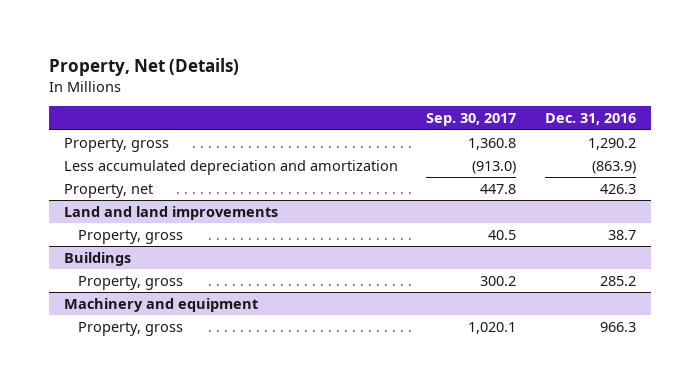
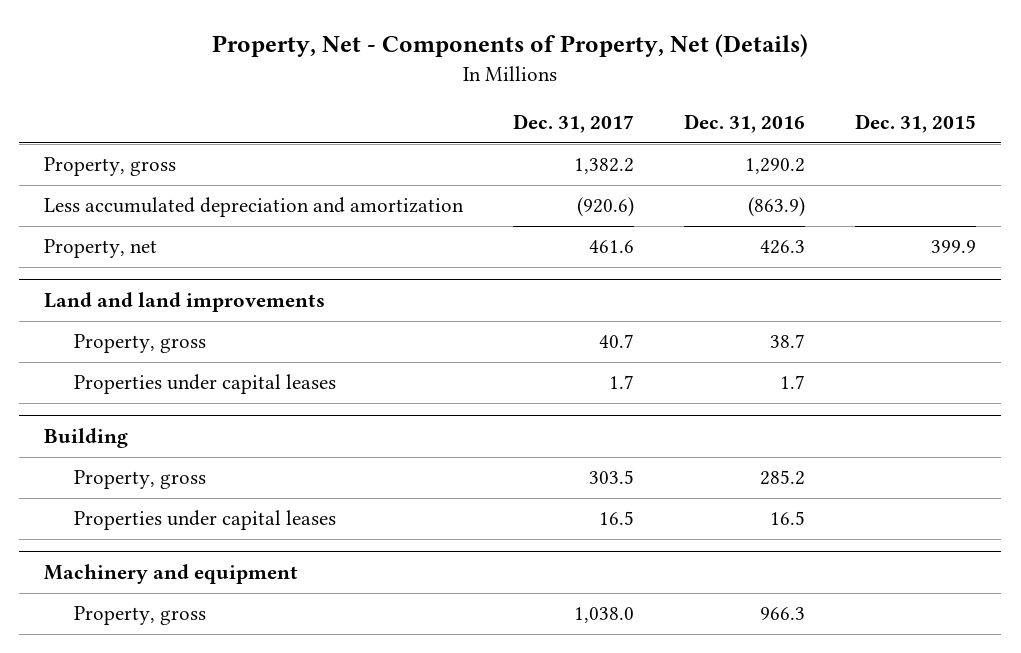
[49,58,240,77] Property, Net (Details) -> [212,34,809,58] Property, Net - Components of Property, Net (Details)
[426,113,517,127] Sep. 30, 2017 -> none
none -> [513,114,635,134] Dec. 31, 2017
none -> [855,114,977,134] Dec. 31, 2015
none -> [74,374,337,395] Properties under capital leases
[63,251,131,266] Buildings -> [44,428,129,449] Building
none -> [74,510,337,531] Properties under capital leases

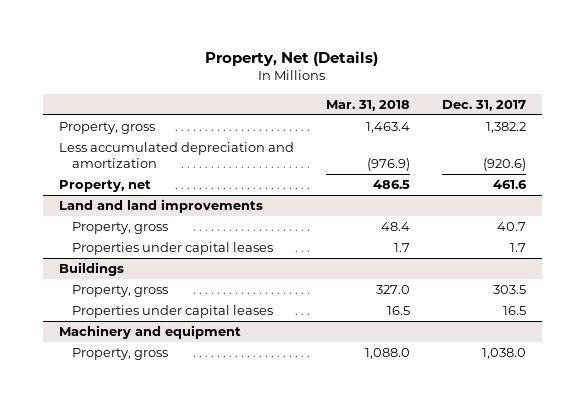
[212,34,809,58] Property, Net - Components of Property, Net (Details) -> [205,50,379,66] Property, Net (Details)
[684,114,806,134] Dec. 31, 2016 -> none
[855,114,977,134] Dec. 31, 2015 -> none
none -> [325,99,410,111] Mar. 31, 2018
[44,428,129,449] Building -> [58,262,124,277] Buildings

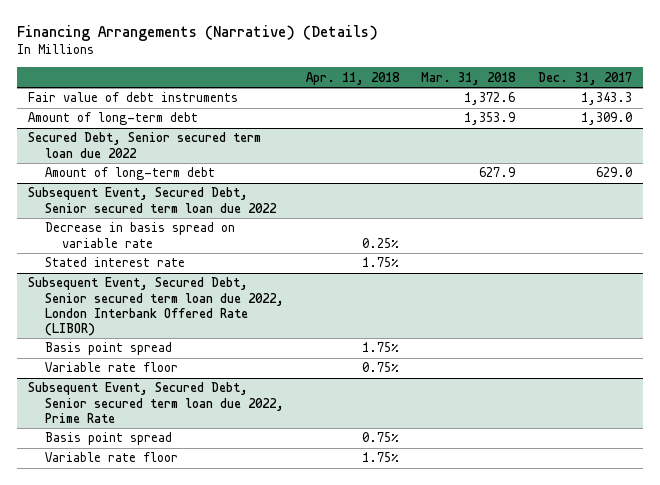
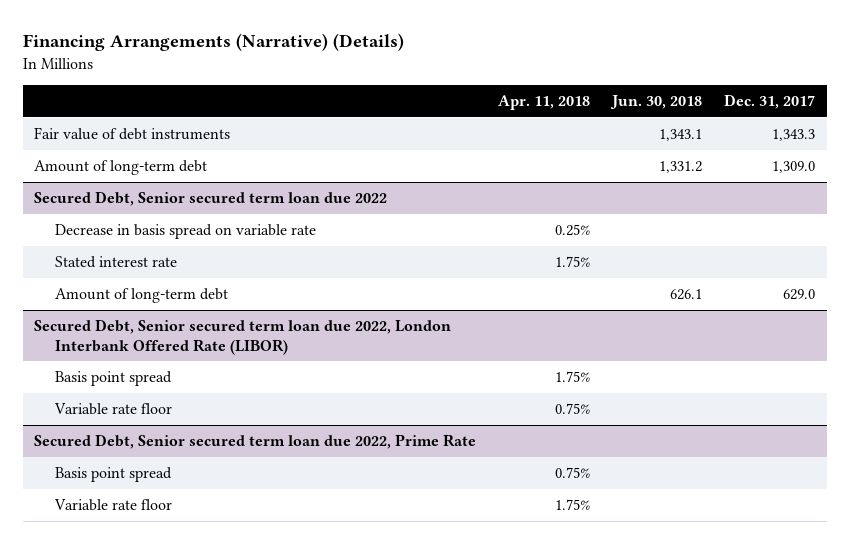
[421,71,517,85] Mar. 31, 2018 -> none
none -> [610,95,703,110] Jun. 30, 2018
[27,187,277,213] Subsequent Event, Secured Debt, Senior secured term loan due 2022 -> none
[44,167,215,181] Amount of long-term debt -> [54,288,228,304] Amount of long-term debt
[27,277,284,337] Subsequent Event, Secured Debt, Senior secured term loan due 2022, London Interbank Offered Rate (LIBOR) -> [33,319,451,355] Secured Debt, Senior secured term loan due 2022, London Interbank Offered Rate (LIBOR)
[27,382,284,423] Subsequent Event, Secured Debt, Senior secured term loan due 2022, Prime Rate -> [33,434,476,450] Secured Debt, Senior secured term loan due 2022, Prime Rate

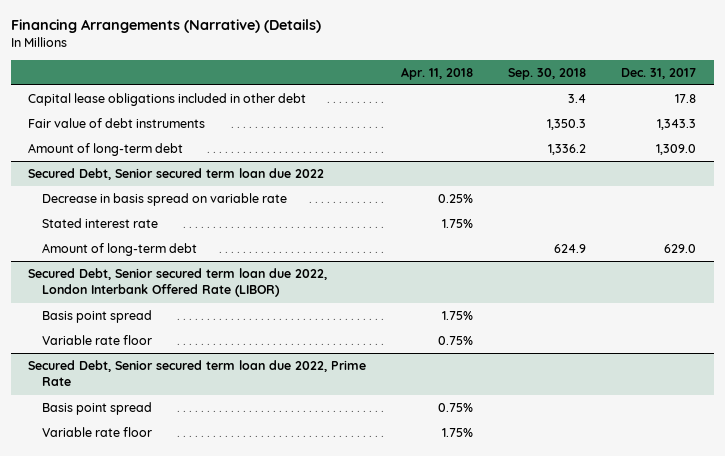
[610,95,703,110] Jun. 30, 2018 -> none
none -> [508,67,587,80] Sep. 30, 2018
none -> [28,93,307,107] Capital lease obligations included in other debt

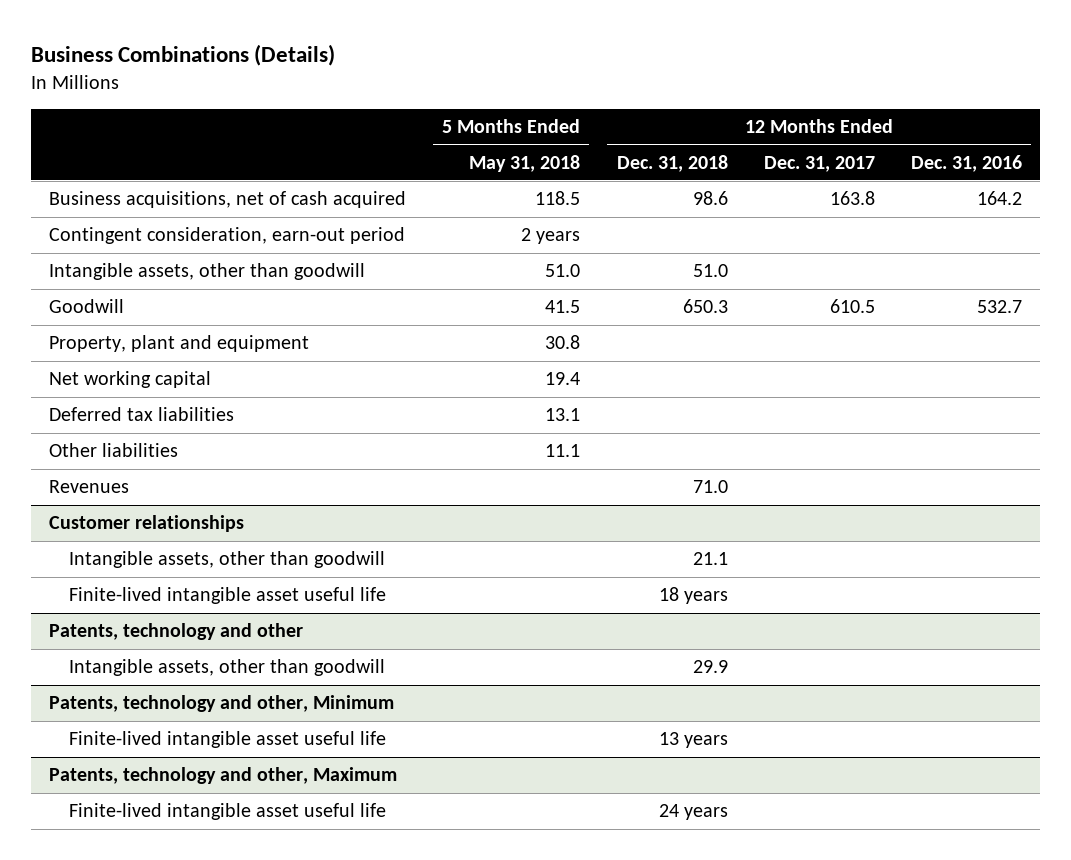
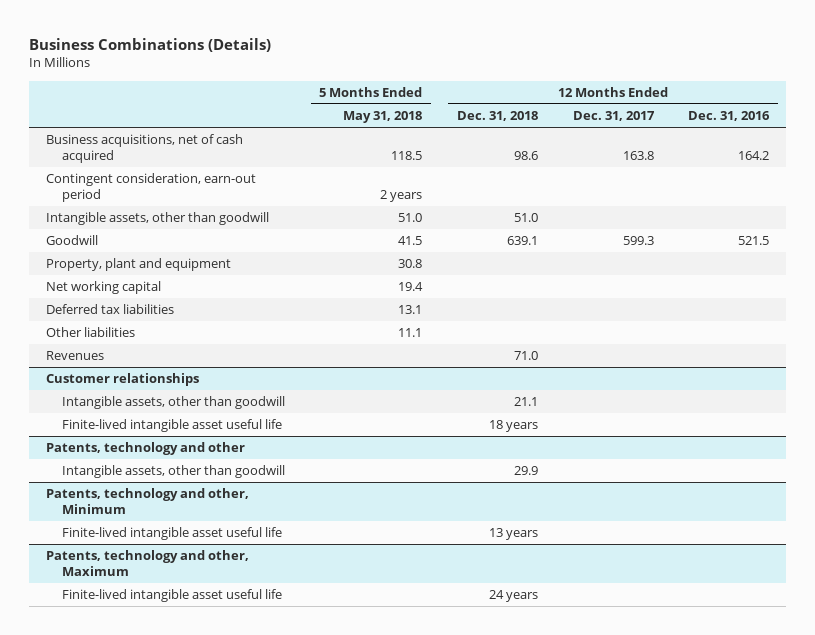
[682,299,728,314] 650.3 -> [506,236,538,246] 639.1
[829,299,875,314] 610.5 -> [622,236,654,246] 599.3
[976,300,1022,314] 532.7 -> [738,236,770,246] 521.5

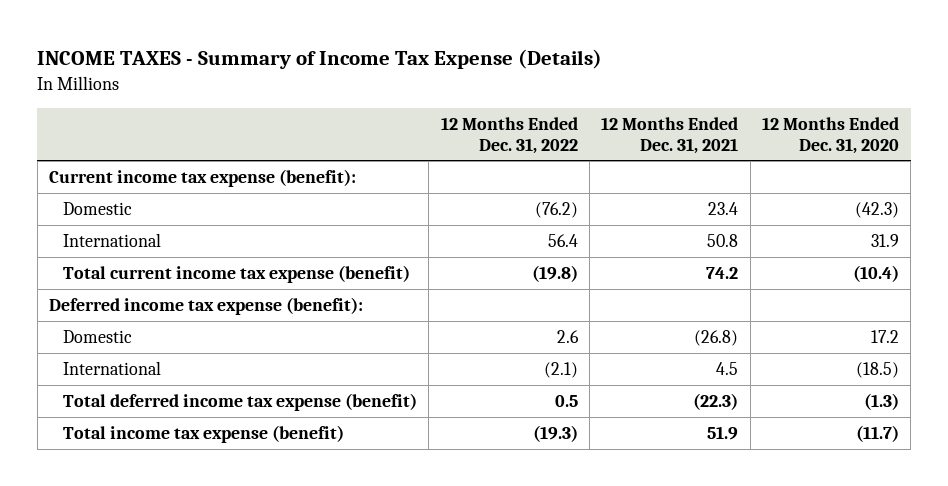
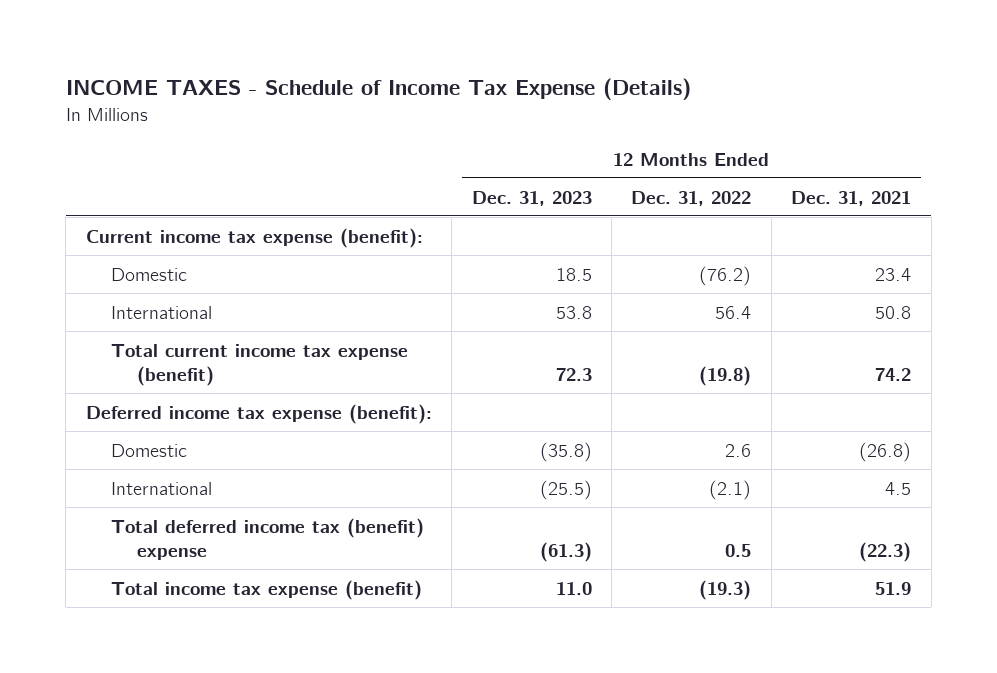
[37,49,603,70] INCOME TAXES - Summary of Income Tax Expense (Details) -> [65,78,691,101] INCOME TAXES - Schedule of Income Tax Expense (Details)
[762,116,900,154] 12 Months Ended Dec. 31, 2020 -> none
none -> [471,190,592,206] Dec. 31, 2023
[62,392,417,411] Total deferred income tax expense (benefit) -> [111,517,425,560] Total deferred income tax (benefit) expense

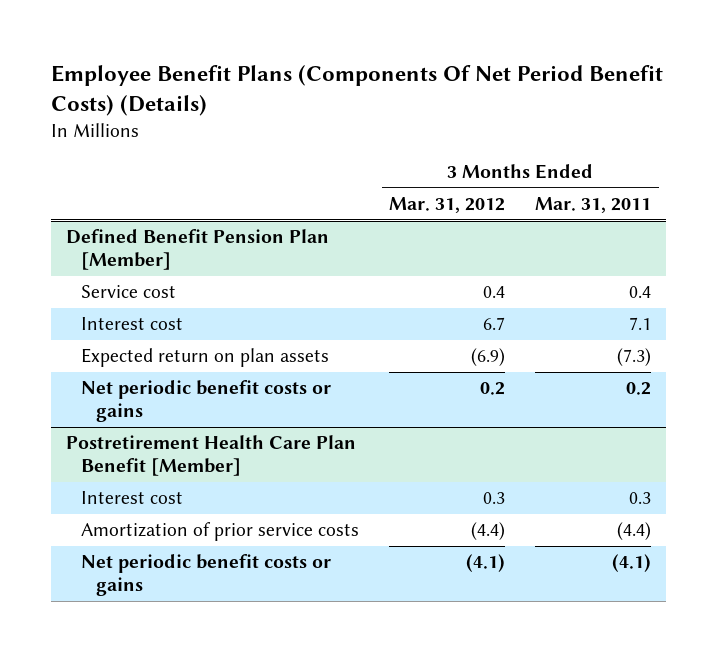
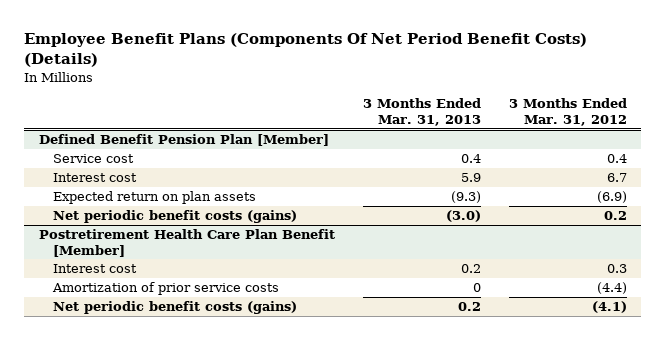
[535,197,652,214] Mar. 31, 2011 -> none
none -> [362,98,481,126] 3 Months Ended Mar. 31, 2013
[80,380,331,422] Net periodic benefit costs or gains -> [53,210,298,224] Net periodic benefit costs (gains)
[80,554,331,596] Net periodic benefit costs or gains -> [53,301,298,315] Net periodic benefit costs (gains)

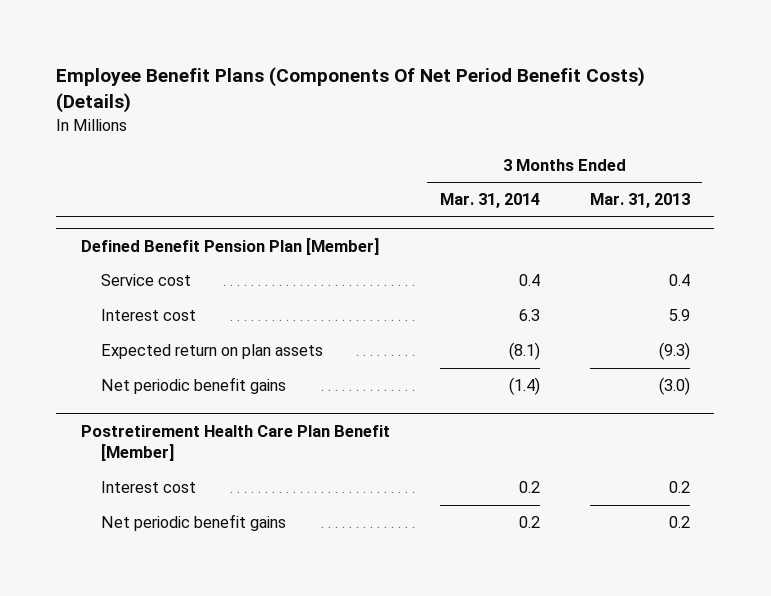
[509,98,628,126] 3 Months Ended Mar. 31, 2012 -> none
none -> [439,193,540,209] Mar. 31, 2014
[53,210,298,224] Net periodic benefit costs (gains) -> [101,377,287,395] Net periodic benefit gains
[52,282,280,296] Amortization of prior service costs -> none
[53,301,298,315] Net periodic benefit costs (gains) -> [101,514,287,532] Net periodic benefit gains

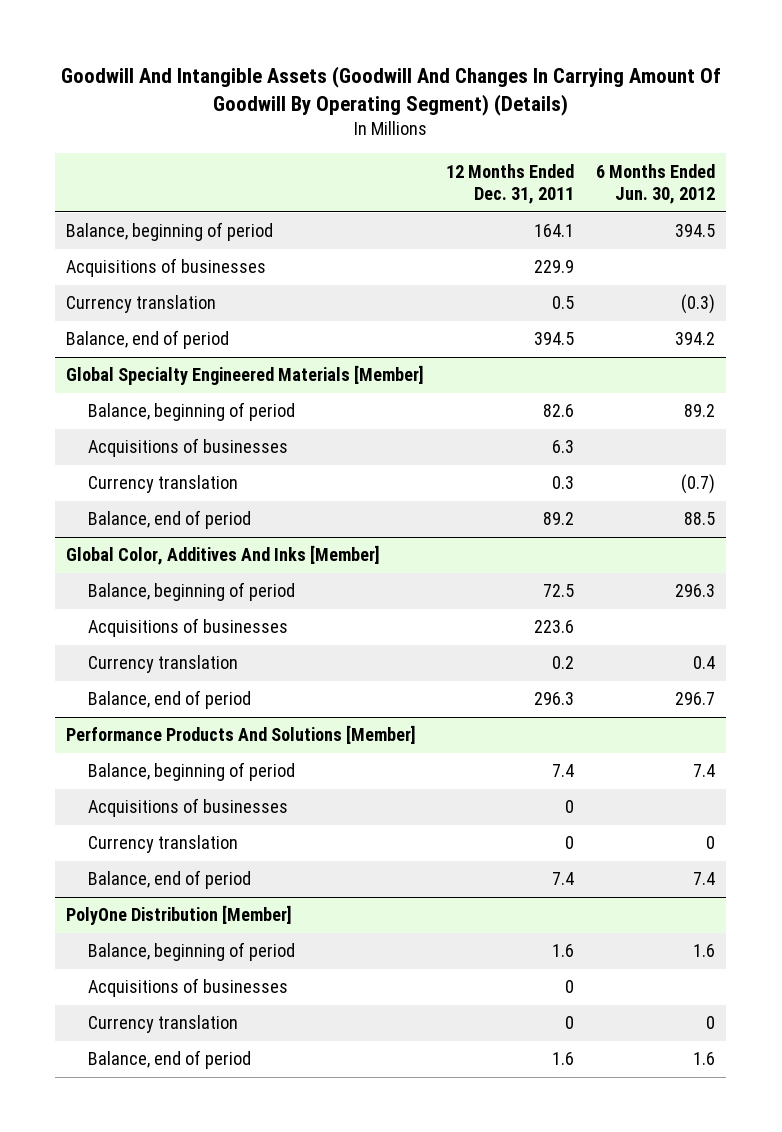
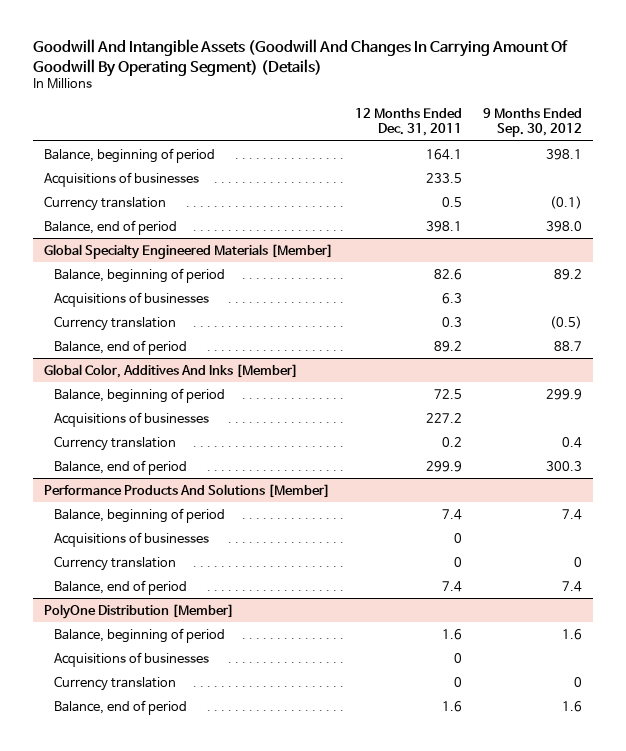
[596,163,716,205] 6 Months Ended Jun. 30, 2012 -> none
none -> [483,107,583,137] 9 Months Ended Sep. 30, 2012
[534,260,575,274] 229.9 -> [425,172,462,183] 233.5
[534,332,575,346] 394.5 -> [425,220,462,232] 398.1
[534,620,575,634] 223.6 -> [425,412,462,423] 227.2
[534,692,575,706] 296.3 -> [425,460,462,472] 299.9

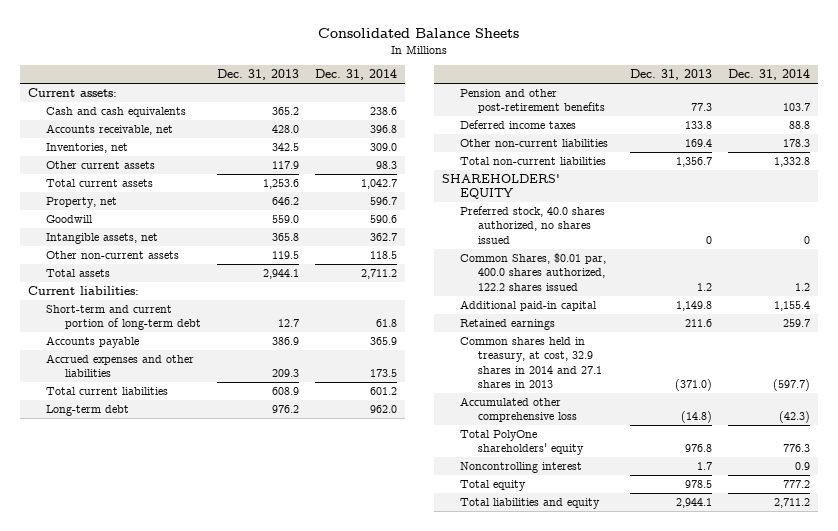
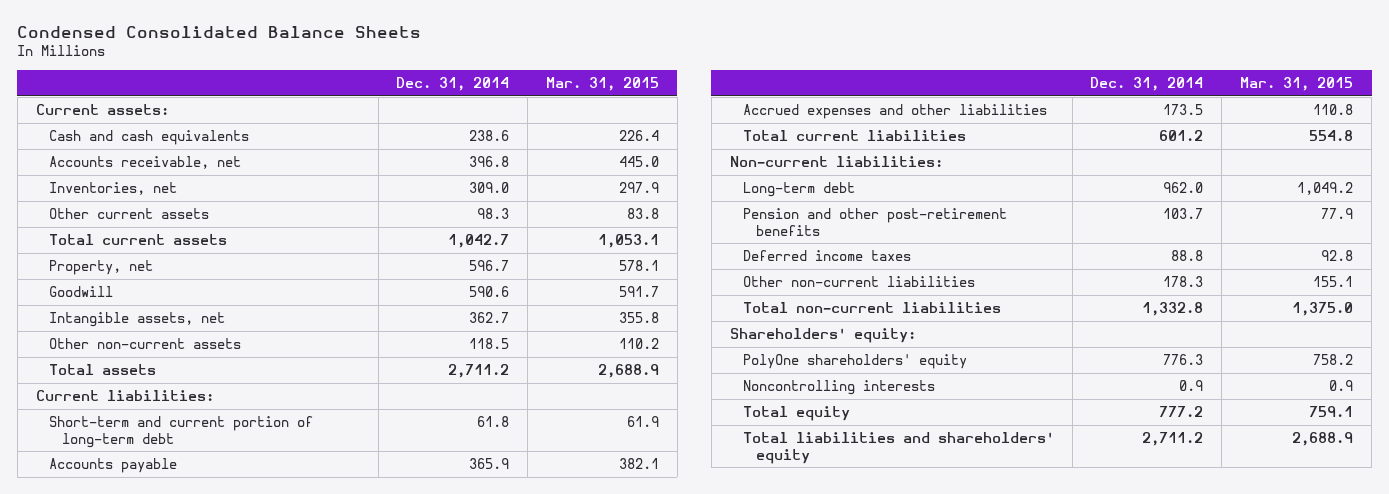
[318,28,520,39] Consolidated Balance Sheets -> [17,26,422,39] Condensed Consolidated Balance Sheets
[216,69,299,81] Dec. 31, 2013 -> none
none -> [546,77,660,92] Mar. 31, 2015
none -> [729,156,943,168] Non-current liabilities:
[459,206,605,244] Preferred stock, 40.0 shares authorized, no shares issued -> none
[459,253,606,291] Common Shares, $0.01 par, 400.0 shares authorized, 122.2 shares issued -> none
[459,300,597,312] Additional paid-in capital -> none
[459,319,555,331] Retained earnings -> none
[459,337,603,389] Common shares held in treasury, at cost, 32.9 shares in 2014 and 27.1 shares in 2013 -> none
[459,397,578,423] Accumulated other comprehensive loss -> none
[441,174,560,200] SHAREHOLDERS' EQUITY -> [729,328,916,344] Shareholders' equity:
[459,430,585,456] Total PolyOne shareholders' equity -> [742,354,967,370] PolyOne shareholders' equity
[459,462,582,474] Noncontrolling interest -> [742,380,935,396] Noncontrolling interests
[459,498,600,510] Total liabilities and equity -> [742,432,1054,464] Total liabilities and shareholders' equity

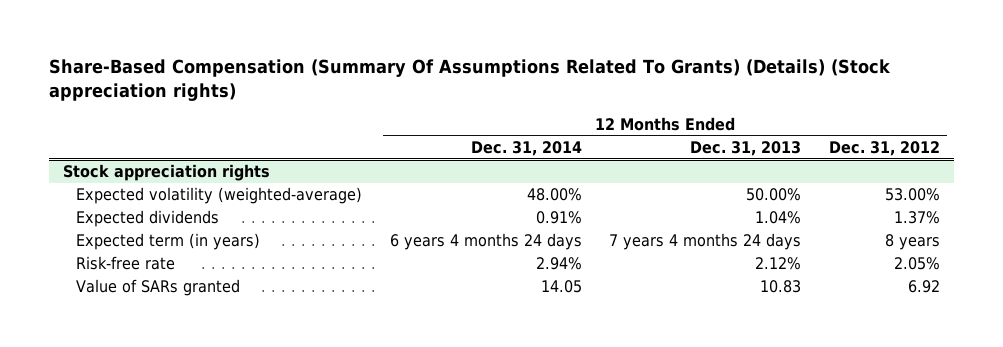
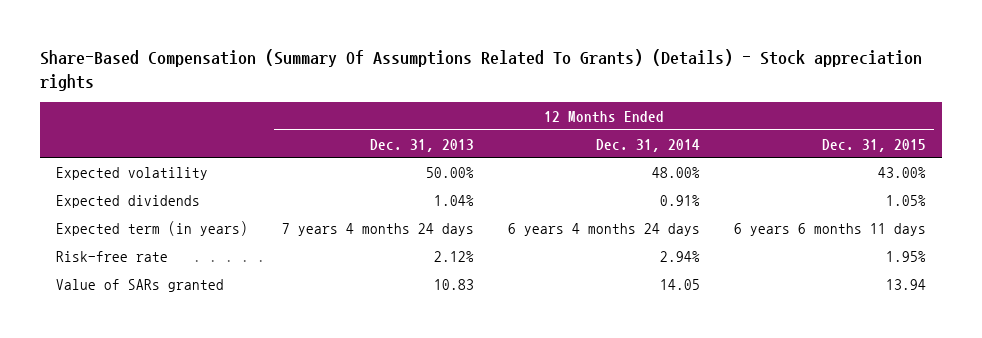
[49,59,892,102] Share-Based Compensation (Summary Of Assumptions Related To Grants) (Details) (Stock appreciation rights) -> [39,49,922,91] Share-Based Compensation (Summary Of Assumptions Related To Grants) (Details) - Stock appreciation rights
[828,140,940,156] Dec. 31, 2012 -> none
none -> [821,138,926,152] Dec. 31, 2015
[63,164,271,182] Stock appreciation rights -> none
[76,187,363,205] Expected volatility (weighted-average) -> [56,166,209,180] Expected volatility

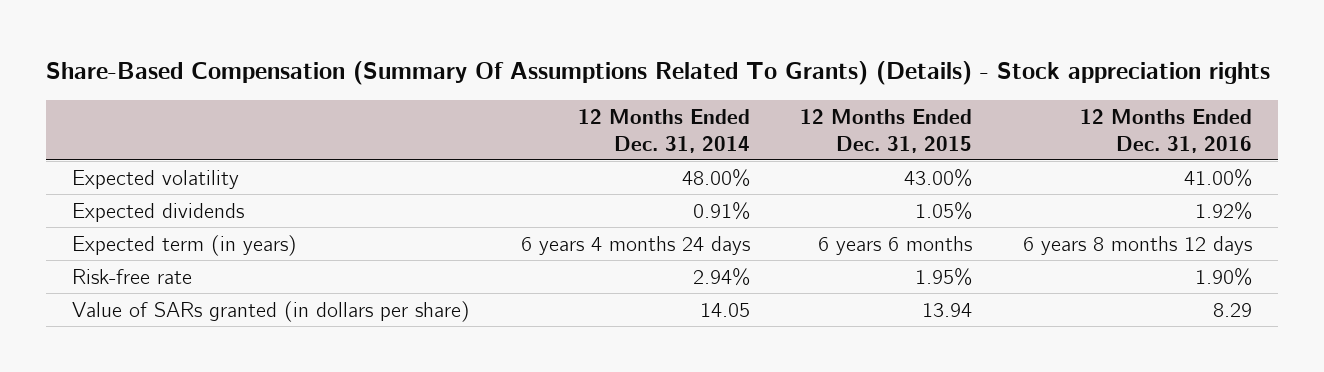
[370,138,475,152] Dec. 31, 2013 -> none
none -> [1080,108,1253,153] 12 Months Ended Dec. 31, 2016
[733,222,926,236] 6 years 6 months 11 days -> [818,235,973,255] 6 years 6 months
[56,278,225,292] Value of SARs granted -> [71,300,470,322] Value of SARs granted (in dollars per share)

